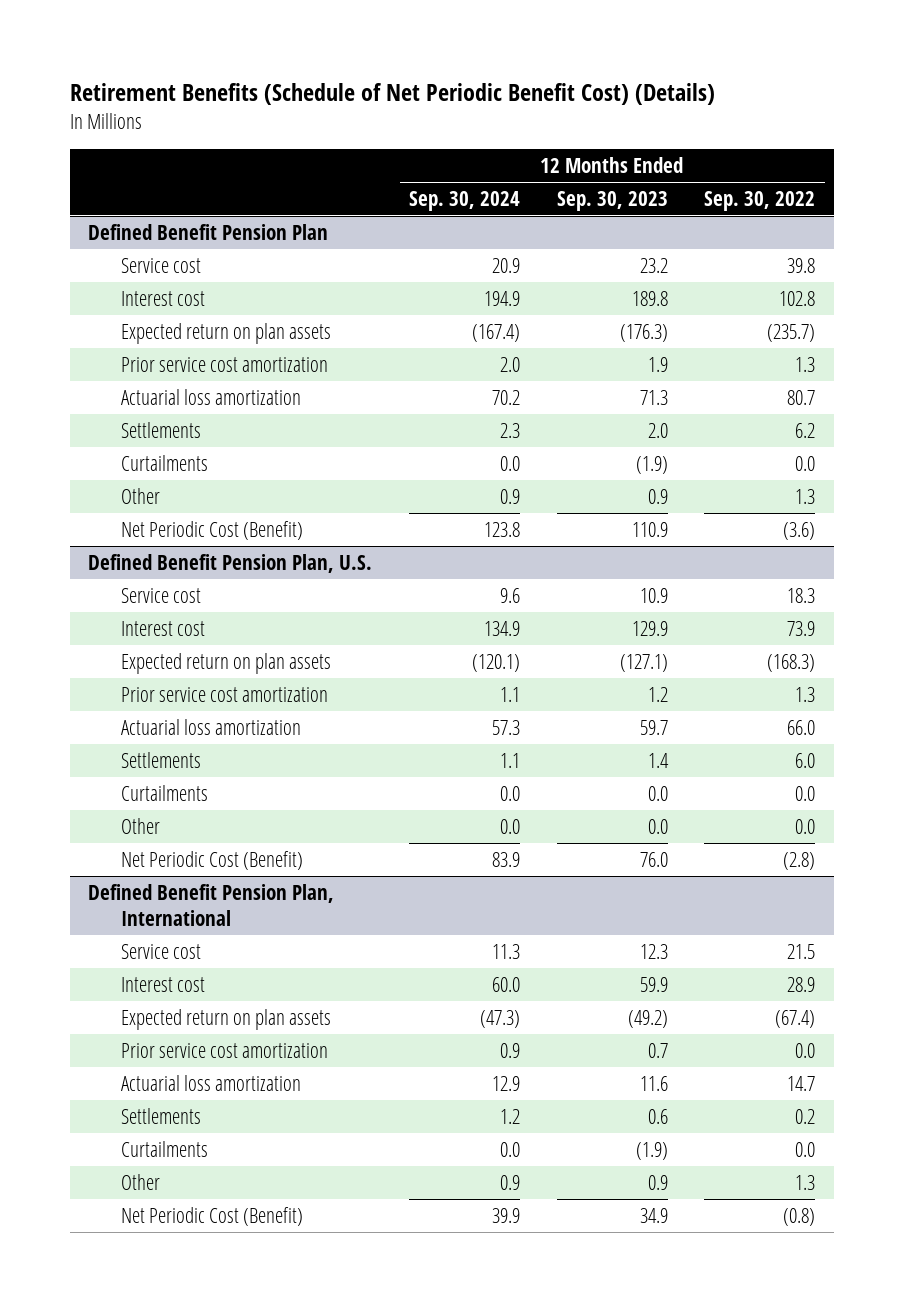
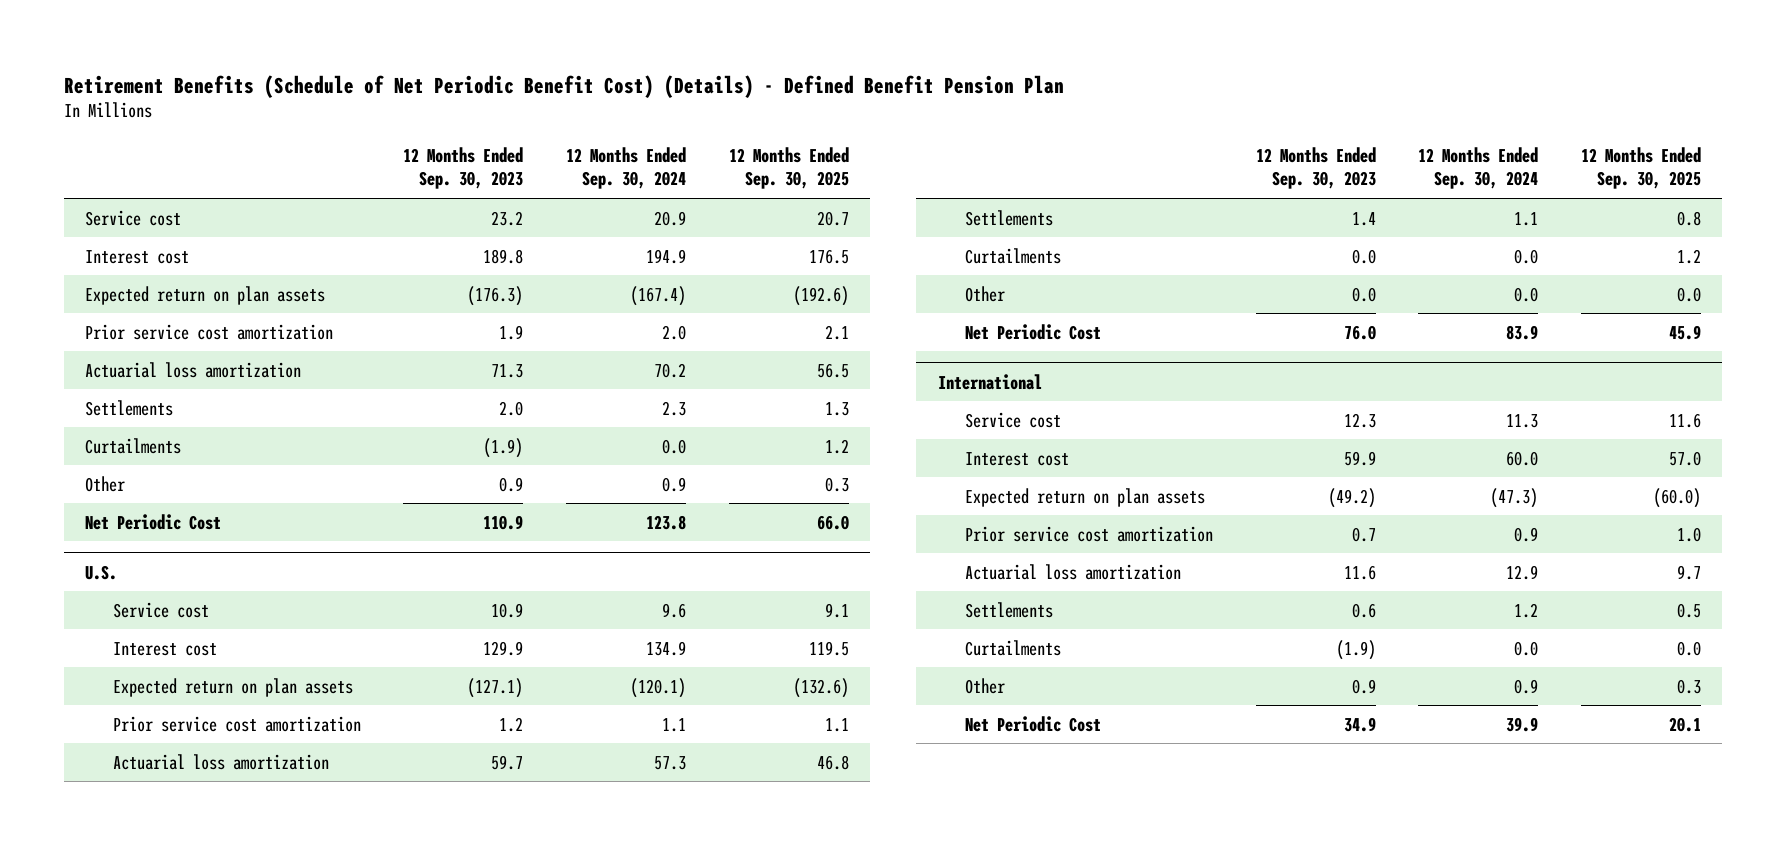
[69,83,715,106] Retirement Benefits (Schedule of Net Periodic Benefit Cost) (Details) -> [63,74,1064,98] Retirement Benefits (Schedule of Net Periodic Benefit Cost) (Details) - Defined Benefit Pension Plan
[704,190,816,211] Sep. 30, 2022 -> none
none -> [728,146,849,190] 12 Months Ended Sep. 30, 2025
[88,223,329,240] Defined Benefit Pension Plan -> none
[88,553,373,573] Defined Benefit Pension Plan, U.S. -> none
[120,520,303,540] Net Periodic Cost (Benefit) -> [85,513,222,530] Net Periodic Cost
none -> [85,564,118,580] U.S.
[88,883,335,926] Defined Benefit Pension Plan, International -> none
[120,850,303,870] Net Periodic Cost (Benefit) -> [965,323,1102,340] Net Periodic Cost
none -> [937,373,1042,390] International
[120,1206,303,1226] Net Periodic Cost (Benefit) -> [965,715,1102,732] Net Periodic Cost

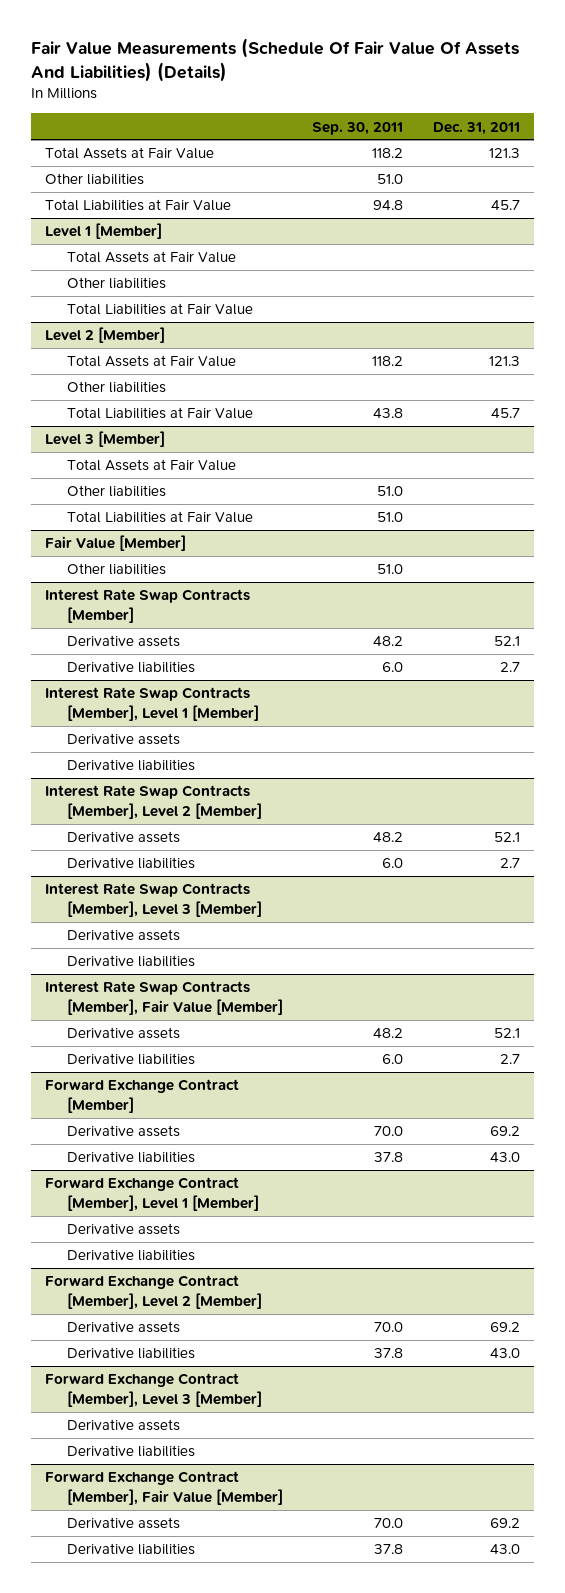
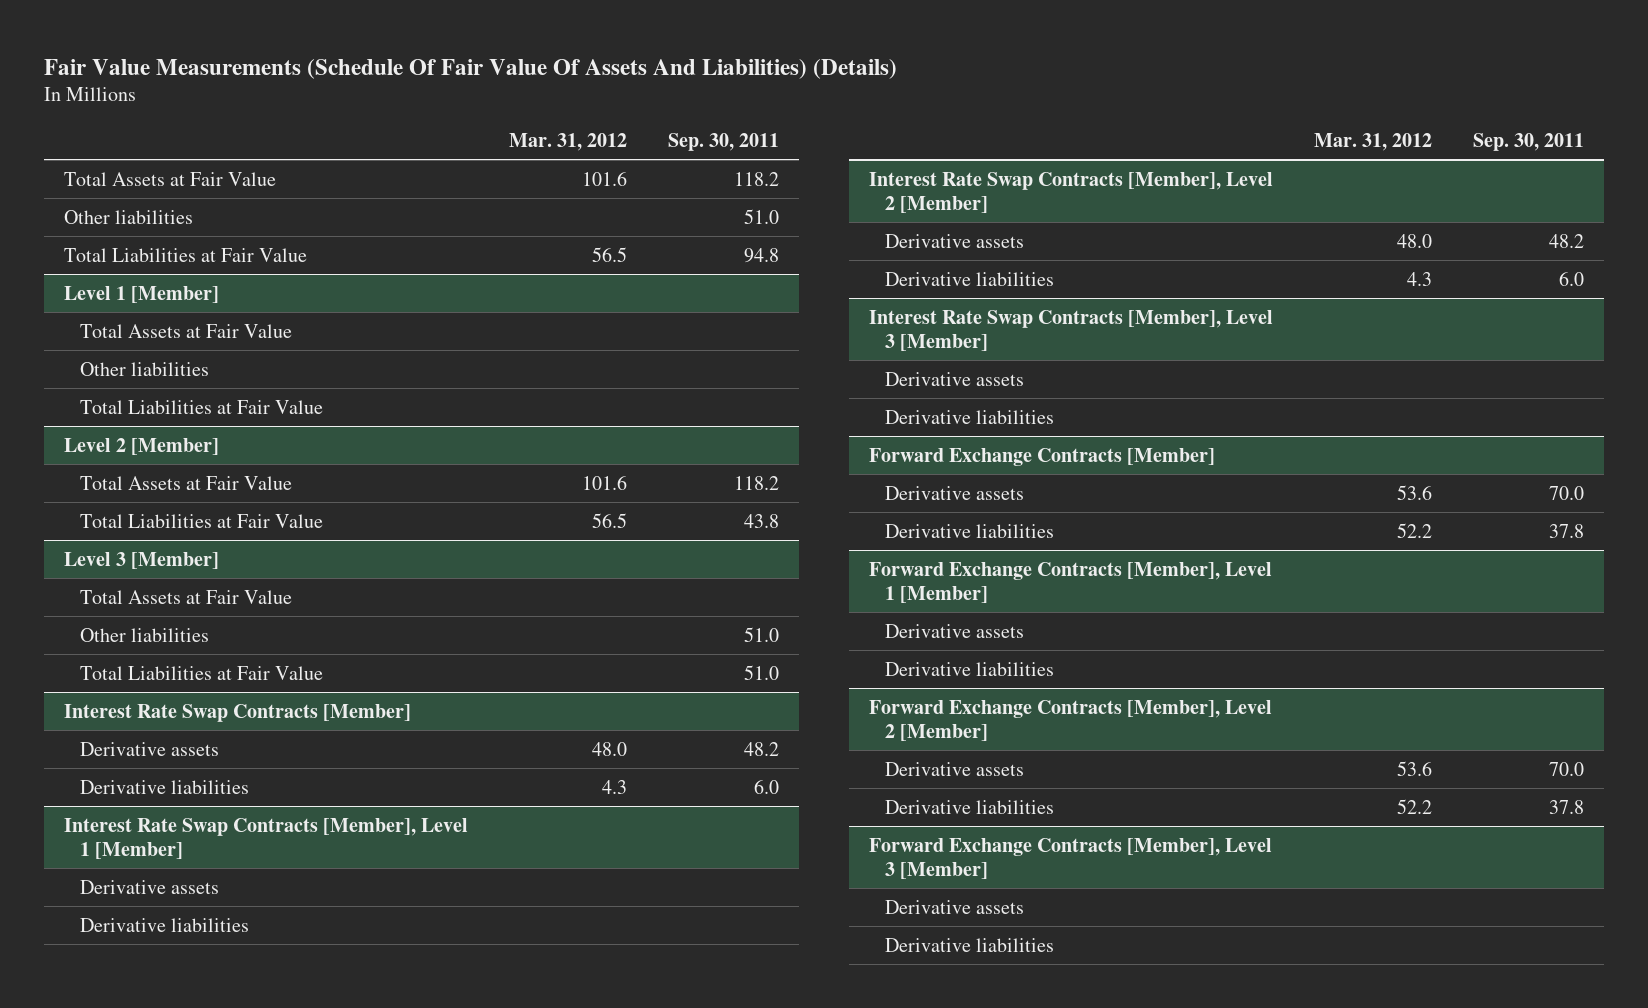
[432,121,520,135] Dec. 31, 2011 -> none
none -> [508,132,627,151] Mar. 31, 2012
[66,381,166,394] Other liabilities -> none
[45,535,187,552] Fair Value [Member] -> none
[66,563,166,576] Other liabilities -> none
[45,981,283,1015] Interest Rate Swap Contracts [Member], Fair Value [Member] -> none
[66,1027,180,1040] Derivative assets -> none
[66,1053,195,1066] Derivative liabilities -> none
[45,1079,240,1113] Forward Exchange Contract [Member] -> [869,447,1216,466] Forward Exchange Contracts [Member]
[45,1177,259,1211] Forward Exchange Contract [Member], Level 1 [Member] -> [869,561,1273,603] Forward Exchange Contracts [Member], Level 1 [Member]
[45,1275,262,1309] Forward Exchange Contract [Member], Level 2 [Member] -> [869,699,1273,741] Forward Exchange Contracts [Member], Level 2 [Member]
[45,1373,262,1407] Forward Exchange Contract [Member], Level 3 [Member] -> [869,837,1273,879] Forward Exchange Contracts [Member], Level 3 [Member]
[45,1471,283,1505] Forward Exchange Contract [Member], Fair Value [Member] -> none
[66,1517,180,1530] Derivative assets -> none
[66,1543,195,1556] Derivative liabilities -> none

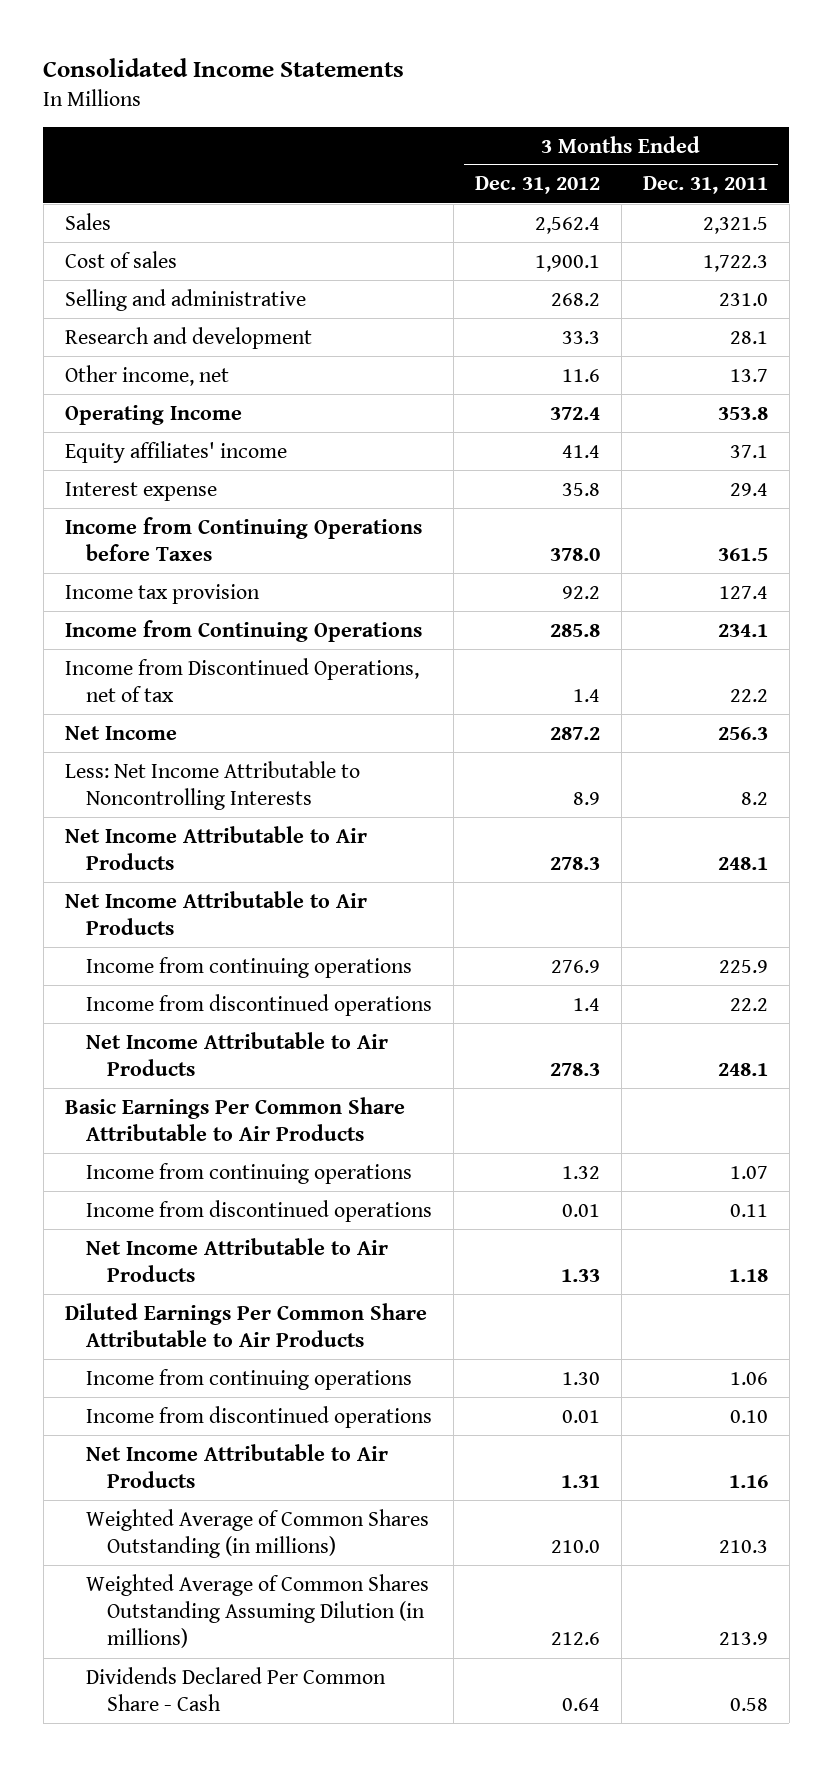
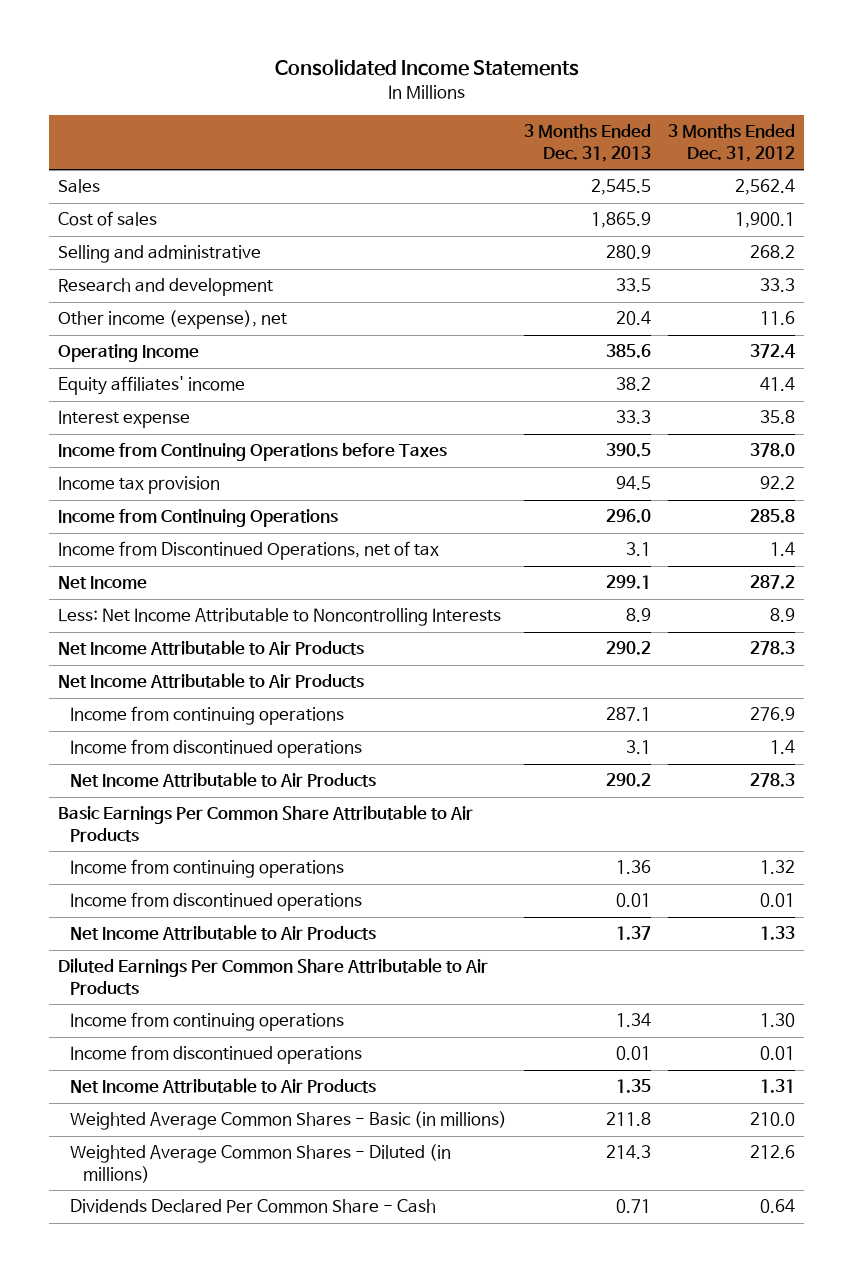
[642,176,768,195] Dec. 31, 2011 -> none
none -> [524,124,652,162] 3 Months Ended Dec. 31, 2013
[64,364,229,386] Other income, net -> [57,310,287,330] Other income (expense), net
[85,1508,429,1558] Weighted Average of Common Shares Outstanding (in millions) -> [70,1111,508,1131] Weighted Average Common Shares - Basic (in millions)
[85,1573,429,1649] Weighted Average of Common Shares Outstanding Assuming Dilution (in millions) -> [70,1144,452,1183] Weighted Average Common Shares - Diluted (in millions)

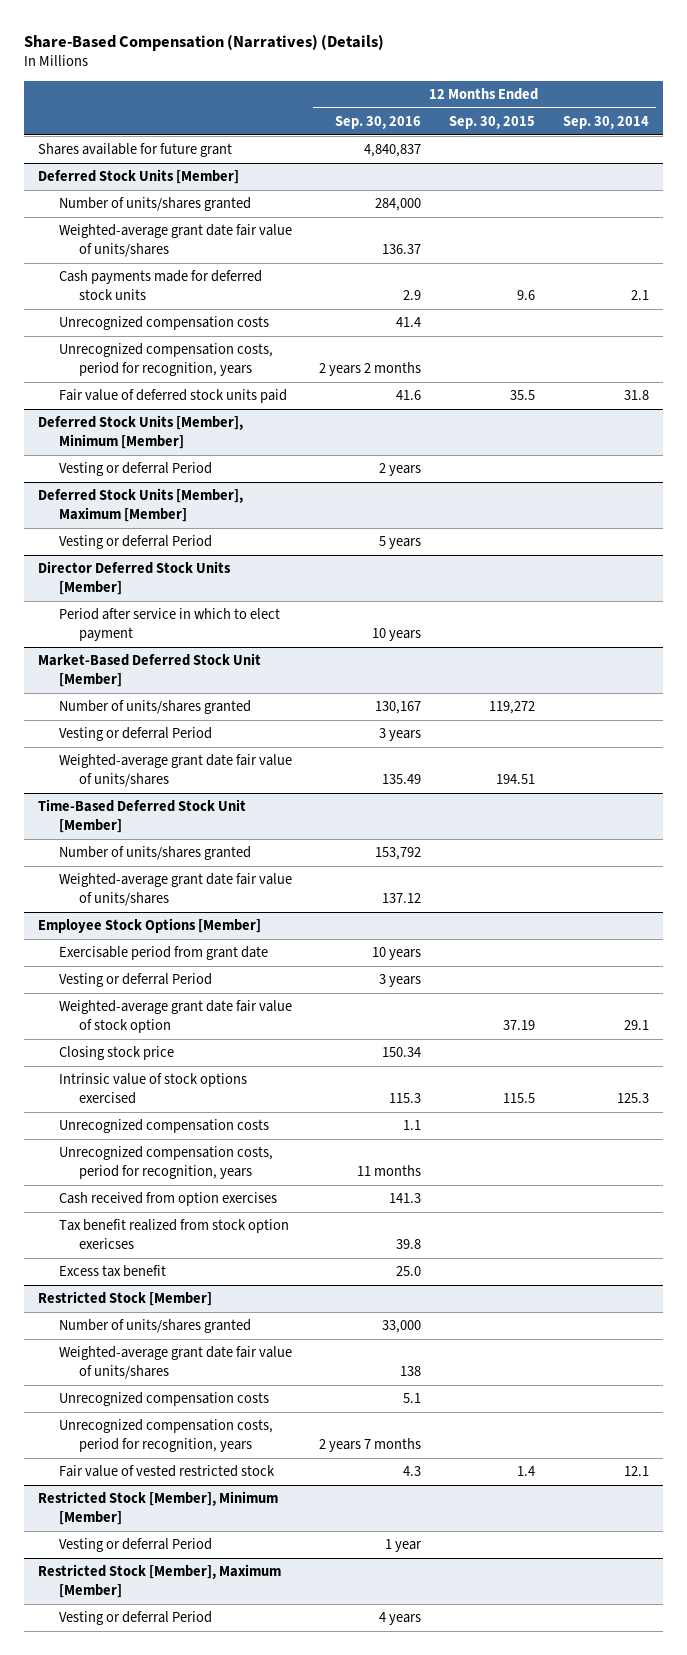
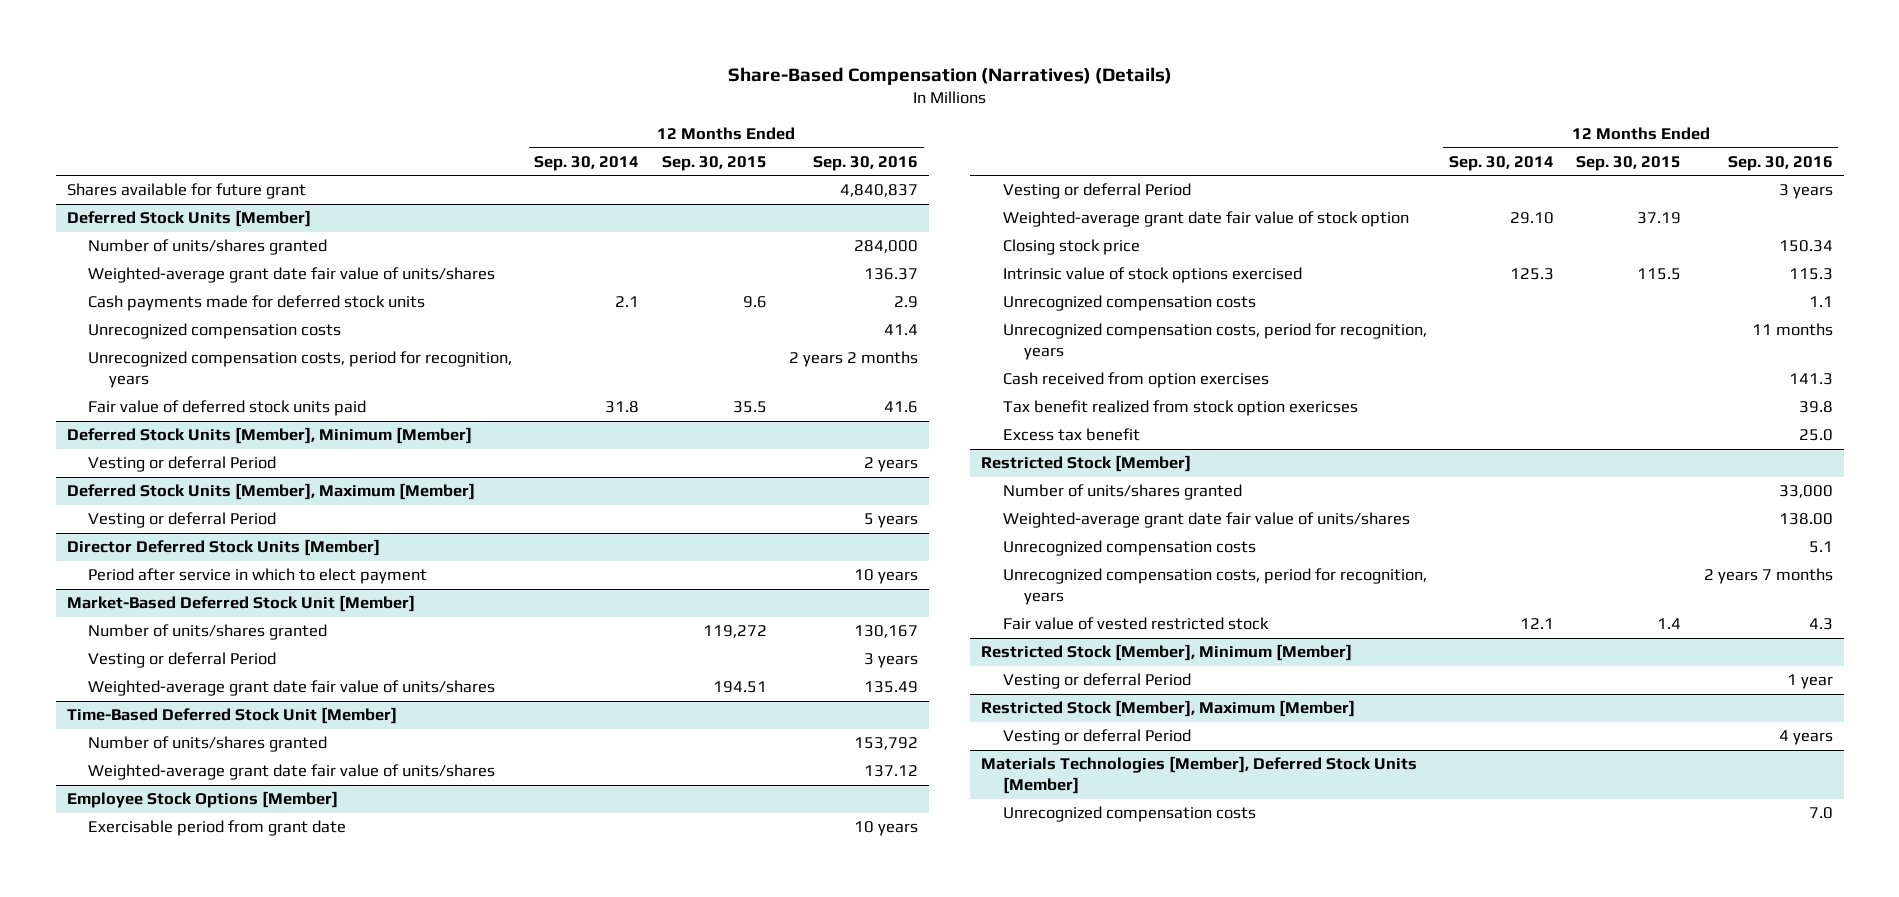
[624,1019,650,1030] 29.1 -> [1510,212,1555,225] 29.10
[400,1365,422,1376] 138 -> [1778,513,1833,526] 138.00
none -> [981,756,1418,795] Materials Technologies [Member], Deferred Stock Units [Member]
none -> [1002,806,1256,823] Unrecognized compensation costs

